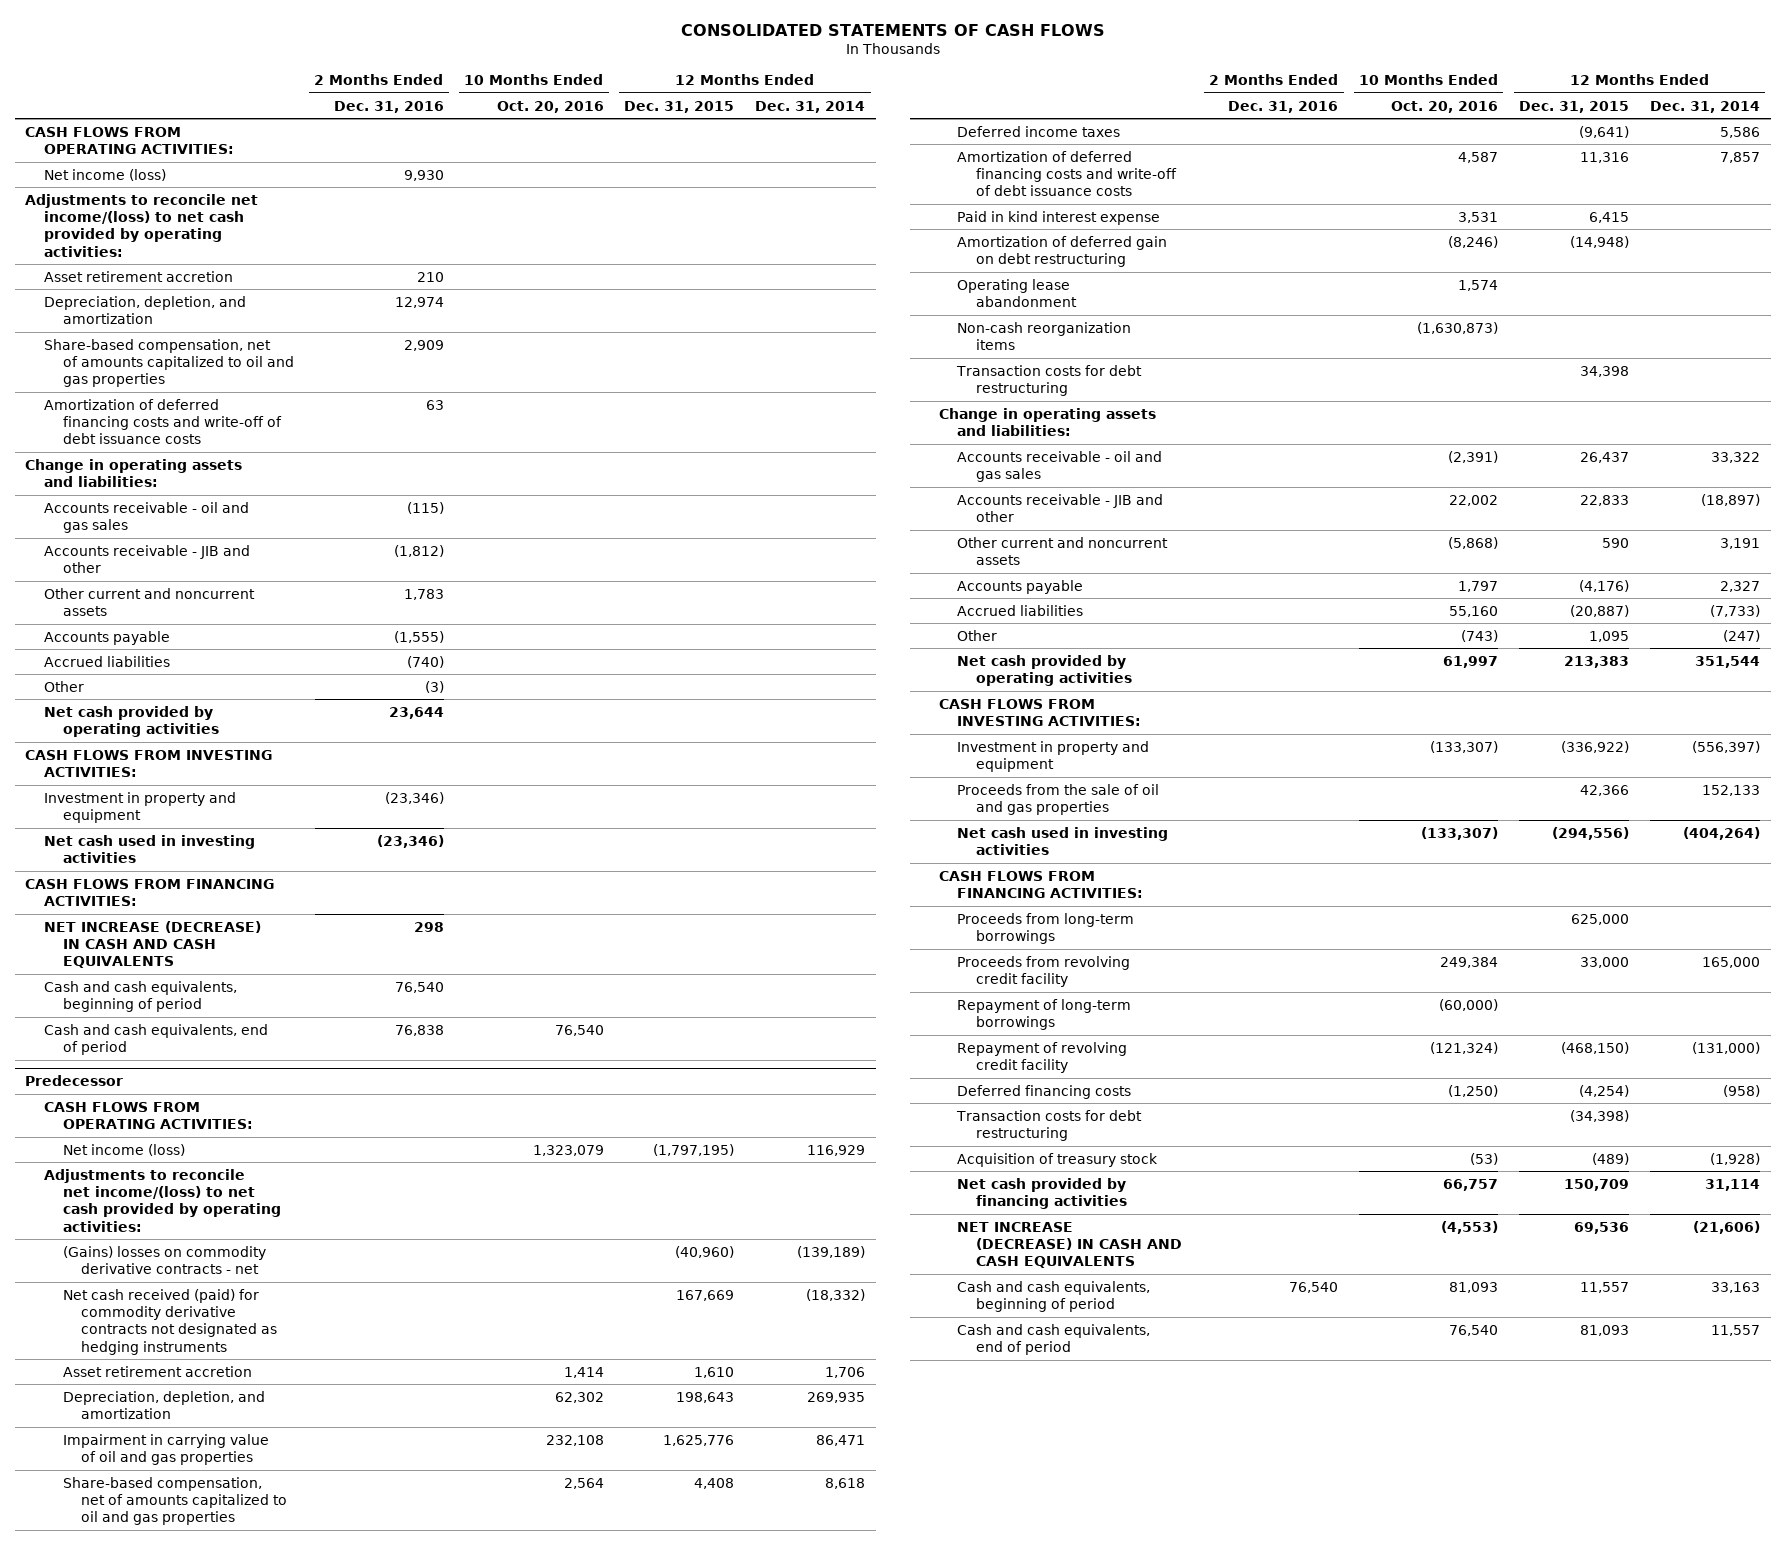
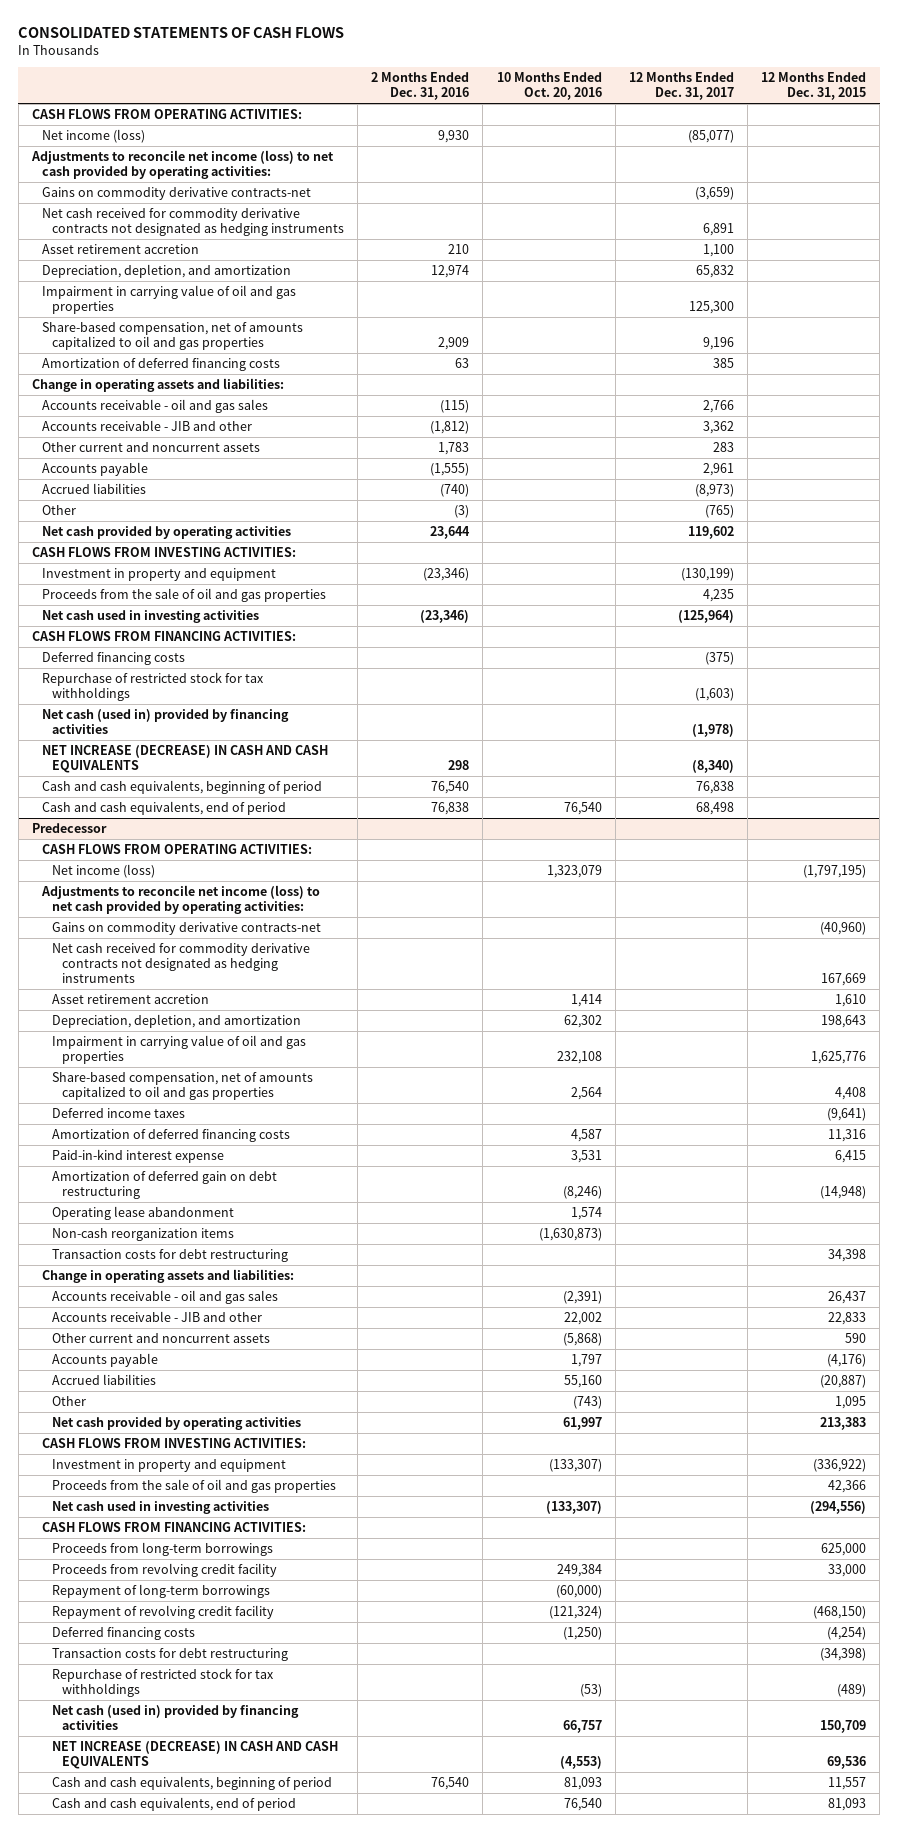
[755,100,866,113] Dec. 31, 2014 -> none
none -> [628,72,734,101] 12 Months Ended Dec. 31, 2017
[25,193,259,257] Adjustments to reconcile net income/(loss) to net cash provided by operating activities: -> [31,149,335,180] Adjustments to reconcile net income (loss) to net cash provided by operating activities:
none -> [41,186,311,200] Gains on commodity derivative contracts-net
none -> [41,207,344,237] Net cash received for commodity derivative contracts not designated as hedging instruments
none -> [41,284,296,315] Impairment in carrying value of oil and gas properties
[44,398,282,445] Amortization of deferred financing costs and write-off of debt issuance costs -> [41,357,280,371] Amortization of deferred financing costs
none -> [41,587,326,602] Proceeds from the sale of oil and gas properties
none -> [41,651,185,665] Deferred financing costs
none -> [41,671,264,702] Repurchase of restricted stock for tax withholdings
none -> [41,708,289,735] Net cash (used in) provided by financing activities
[44,1168,281,1232] Adjustments to reconcile net income/(loss) to net cash provided by operating activities: -> [40,884,320,915] Adjustments to reconcile net income (loss) to net cash provided by operating activities:
[62,1245,266,1274] (Gains) losses on commodity derivative contracts - net -> [51,921,321,935] Gains on commodity derivative contracts-net
[62,1288,278,1355] Net cash received (paid) for commodity derivative contracts not designated as hedging instruments -> [51,942,310,984] Net cash received for commodity derivative contracts not designated as hedging instruments
[957,150,1178,197] Amortization of deferred financing costs and write-off of debt issuance costs -> [51,1128,290,1142] Amortization of deferred financing costs
[957,210,1161,225] Paid in kind interest expense -> [51,1148,224,1163] Paid-in-kind interest expense
[957,1152,1159,1167] Acquisition of treasury stock -> [51,1667,274,1698] Repurchase of restricted stock for tax withholdings
[957,1177,1128,1209] Net cash provided by financing activities -> [51,1704,299,1731] Net cash (used in) provided by financing activities

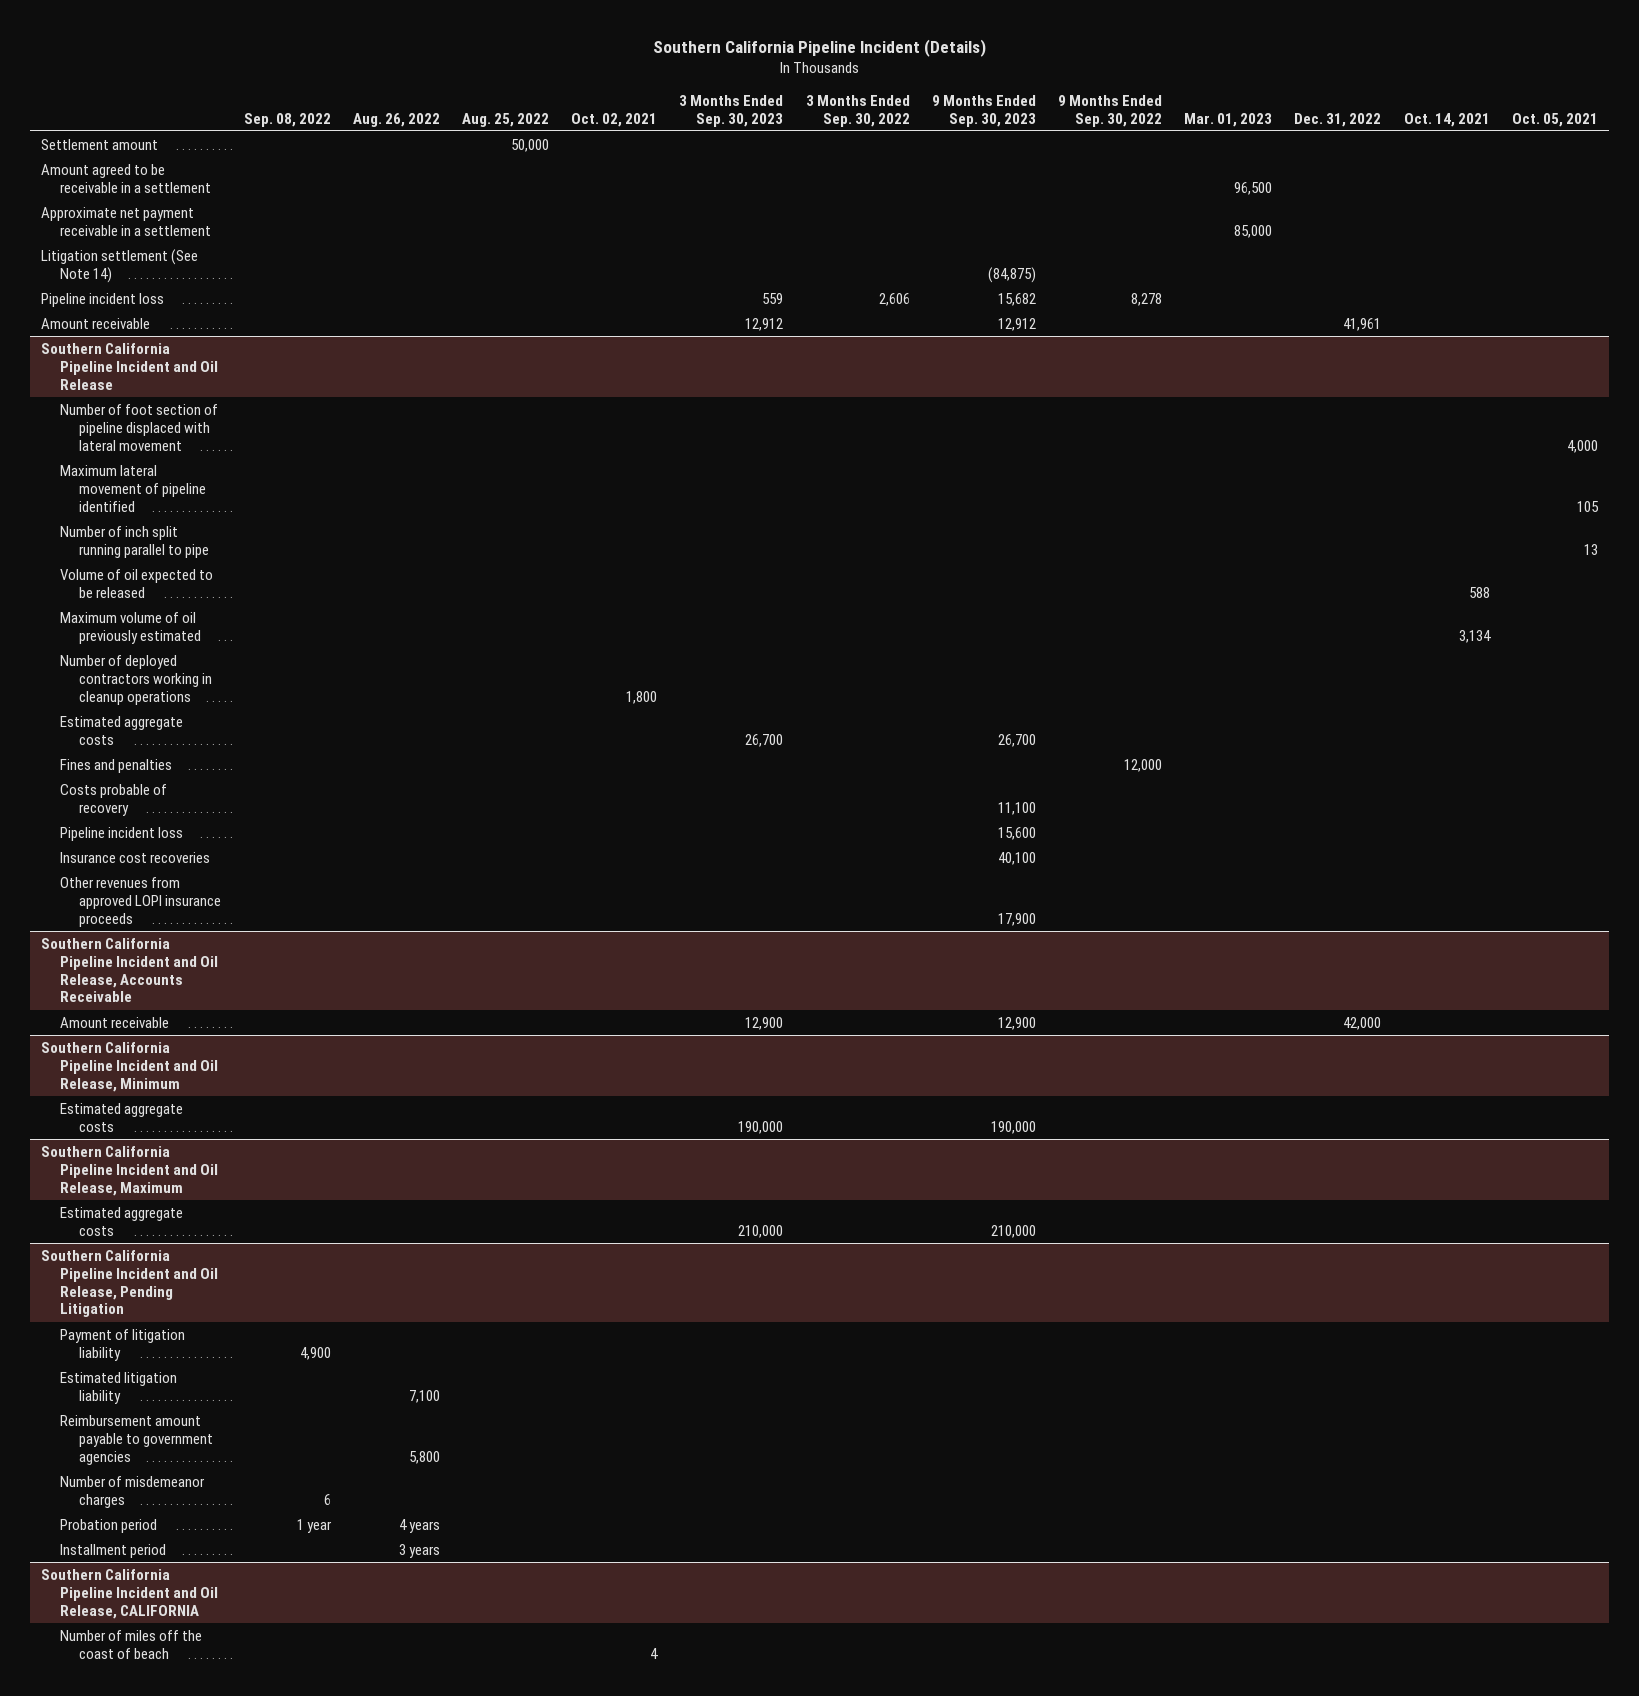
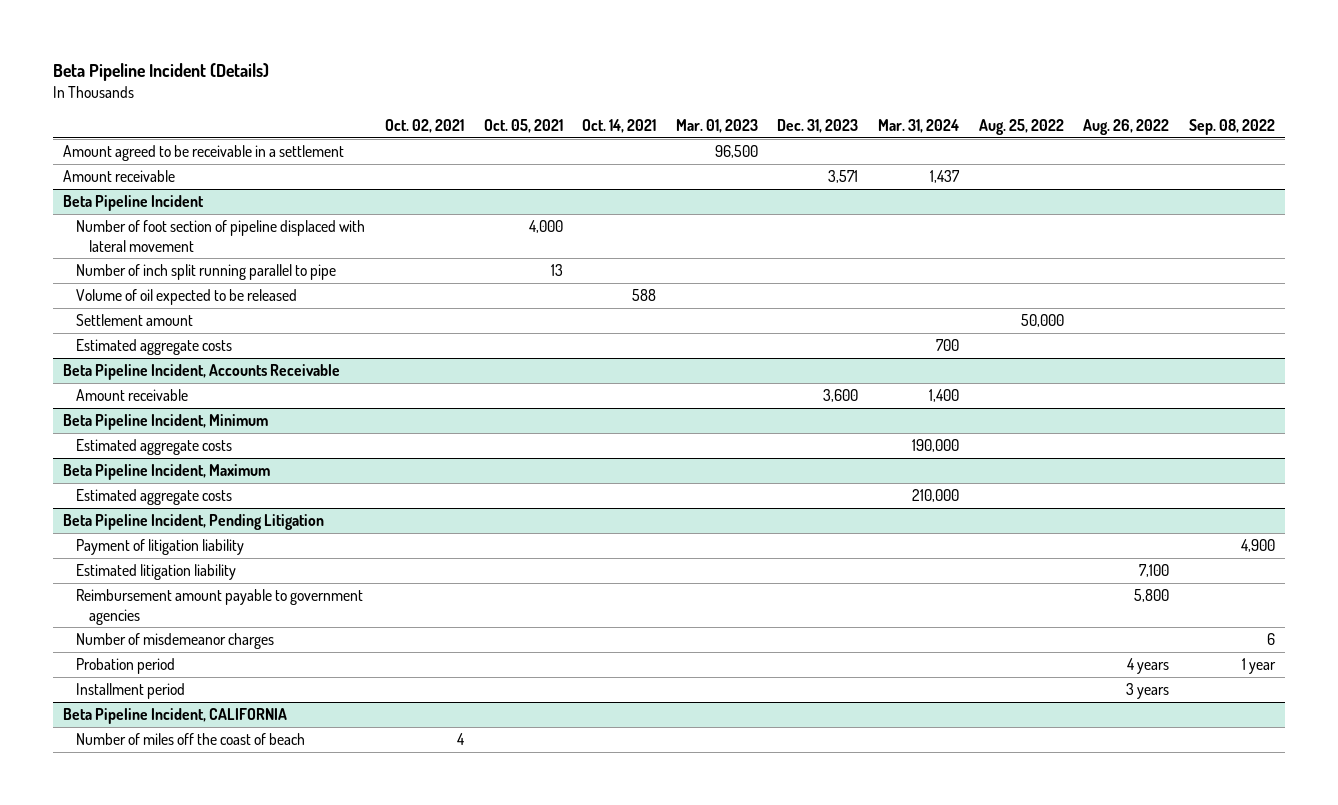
[652,39,986,58] Southern California Pipeline Incident (Details) -> [53,63,270,82] Beta Pipeline Incident (Details)
[679,94,784,127] 3 Months Ended Sep. 30, 2023 -> none
[805,94,910,127] 3 Months Ended Sep. 30, 2022 -> none
[931,94,1036,127] 9 Months Ended Sep. 30, 2023 -> none
[1058,94,1163,127] 9 Months Ended Sep. 30, 2022 -> none
[1294,112,1382,127] Dec. 31, 2022 -> none
none -> [777,119,859,134] Dec. 31, 2023
none -> [878,119,960,134] Mar. 31, 2024
[41,138,159,150] Settlement amount -> none
[41,206,212,236] Approximate net payment receivable in a settlement -> none
[41,248,199,283] Litigation settlement (See Note 14) -> none
[41,292,165,307] Pipeline incident loss -> none
[41,342,219,390] Southern California Pipeline Incident and Oil Release -> [63,194,205,211] Beta Pipeline Incident
[60,464,207,512] Maximum lateral movement of pipeline identified -> none
[60,611,202,644] Maximum volume of oil previously estimated -> none
[60,654,213,705] Number of deployed contractors working in cleanup operations -> none
none -> [76,313,194,326] Settlement amount
[60,758,173,773] Fines and penalties -> none
[60,783,168,816] Costs probable of recovery -> none
[60,826,184,841] Pipeline incident loss -> none
[60,851,211,863] Insurance cost recoveries -> none
[60,876,222,927] Other revenues from approved LOPI insurance proceeds -> none
[41,937,219,1003] Southern California Pipeline Incident and Oil Release, Accounts Receivable -> none
[60,1016,170,1028] Amount receivable -> none
[41,1041,219,1092] Southern California Pipeline Incident and Oil Release, Minimum -> none
[60,1102,184,1132] Estimated aggregate costs -> none
[41,1145,219,1196] Southern California Pipeline Incident and Oil Release, Maximum -> none
[60,1206,184,1236] Estimated aggregate costs -> none
none -> [63,363,341,380] Beta Pipeline Incident, Accounts Receivable
none -> [76,388,189,401] Amount receivable
none -> [63,413,269,430] Beta Pipeline Incident, Minimum
none -> [76,438,233,455] Estimated aggregate costs
none -> [63,463,271,480] Beta Pipeline Incident, Maximum
none -> [76,488,233,505] Estimated aggregate costs
[41,1249,219,1318] Southern California Pipeline Incident and Oil Release, Pending Litigation -> [63,513,325,530] Beta Pipeline Incident, Pending Litigation
[41,1568,219,1619] Southern California Pipeline Incident and Oil Release, CALIFORNIA -> [63,707,288,724] Beta Pipeline Incident, CALIFORNIA

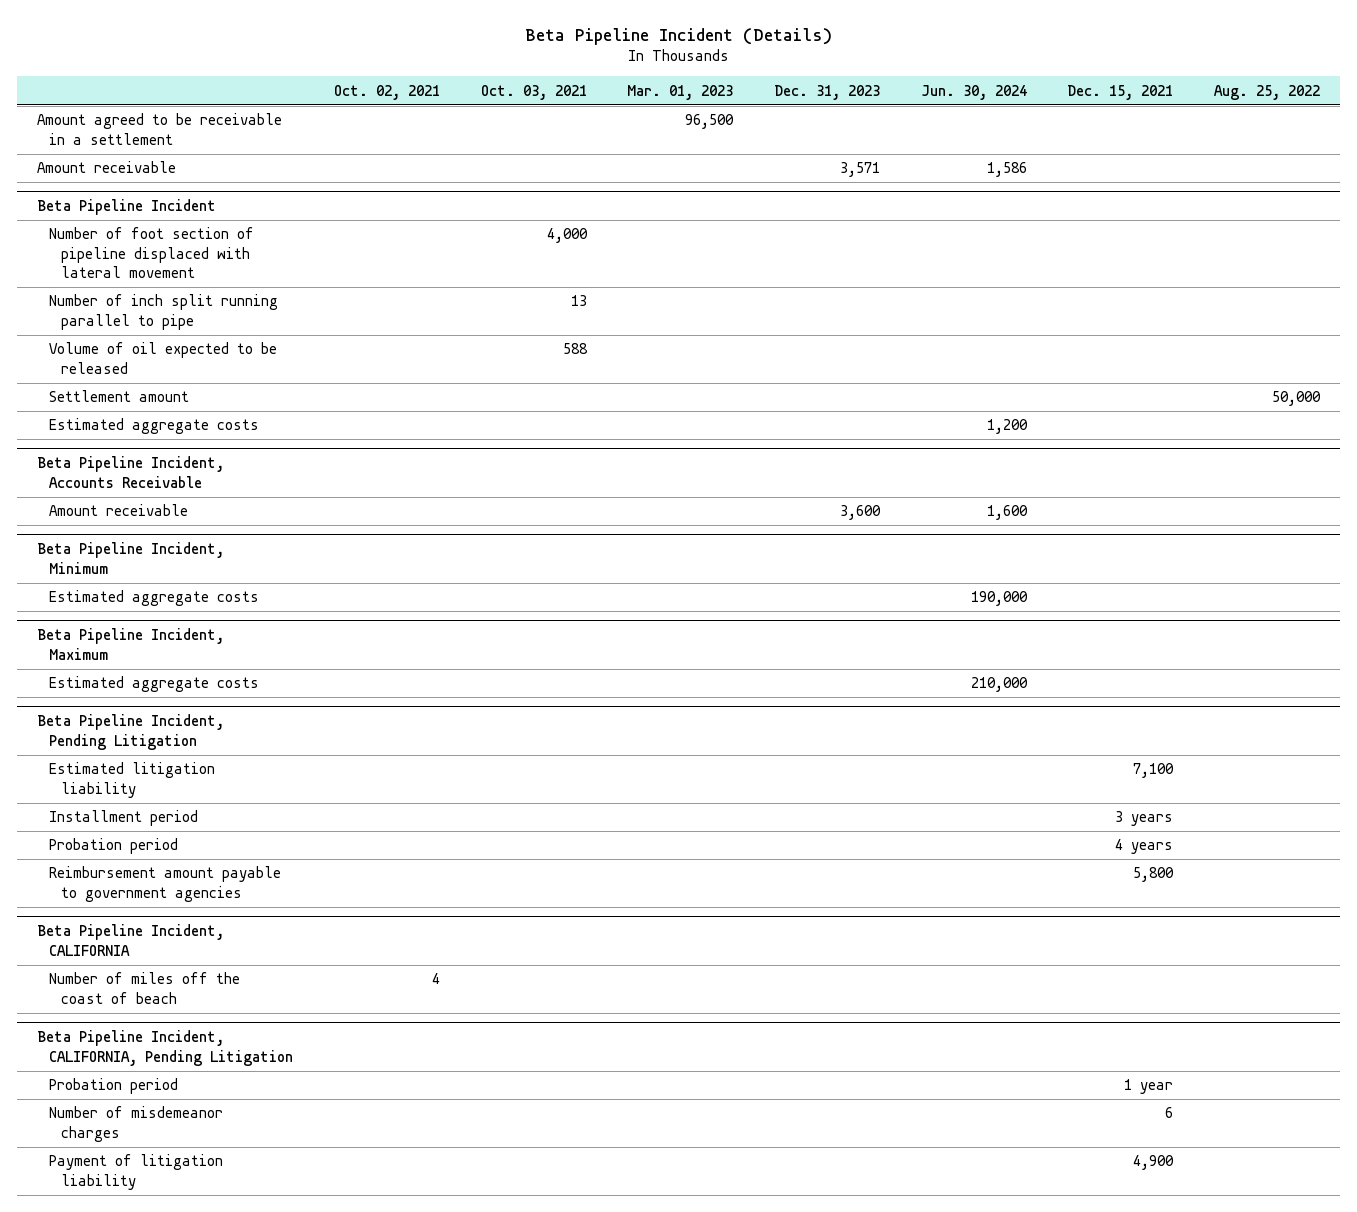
[483,119,563,134] Oct. 05, 2021 -> none
[582,119,657,134] Oct. 14, 2021 -> none
[878,119,960,134] Mar. 31, 2024 -> none
[1083,119,1170,136] Aug. 26, 2022 -> none
[1188,119,1275,136] Sep. 08, 2022 -> none
none -> [480,84,587,100] Oct. 03, 2021
none -> [920,84,1027,100] Jun. 30, 2024
none -> [1067,84,1174,100] Dec. 15, 2021
[76,538,245,555] Payment of litigation liability -> none
[76,632,275,649] Number of misdemeanor charges -> none
[76,657,176,674] Probation period -> [49,838,179,855] Probation period
[76,588,364,625] Reimbursement amount payable to government agencies -> [49,866,282,902] Reimbursement amount payable to government agencies
none -> [37,1030,294,1066] Beta Pipeline Incident, CALIFORNIA, Pending Litigation
none -> [49,1078,179,1095] Probation period
none -> [49,1106,224,1142] Number of misdemeanor charges
none -> [49,1154,224,1190] Payment of litigation liability

